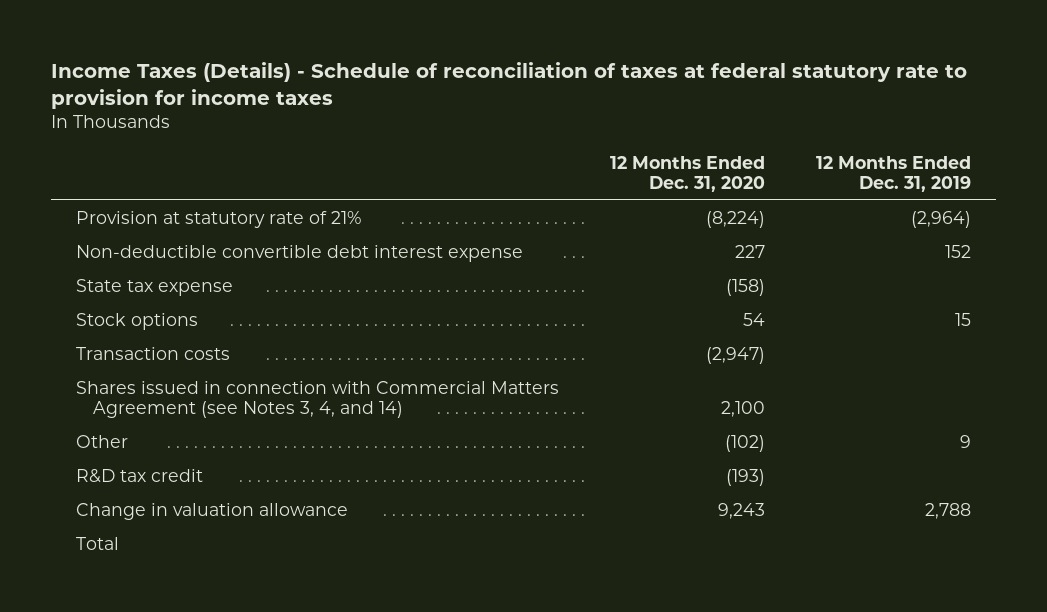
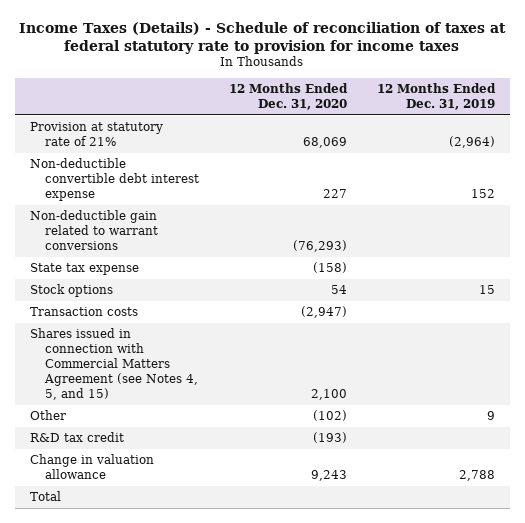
[705,211,765,229] (8,224) -> [302,137,347,149] 68,069
none -> [29,210,158,251] Non-deductible gain related to warrant conversions
[76,381,560,419] Shares issued in connection with Commercial Matters Agreement (see Notes 3, 4, and 14) -> [29,328,198,400] Shares issued in connection with Commercial Matters Agreement (see Notes 4, 5, and 15)

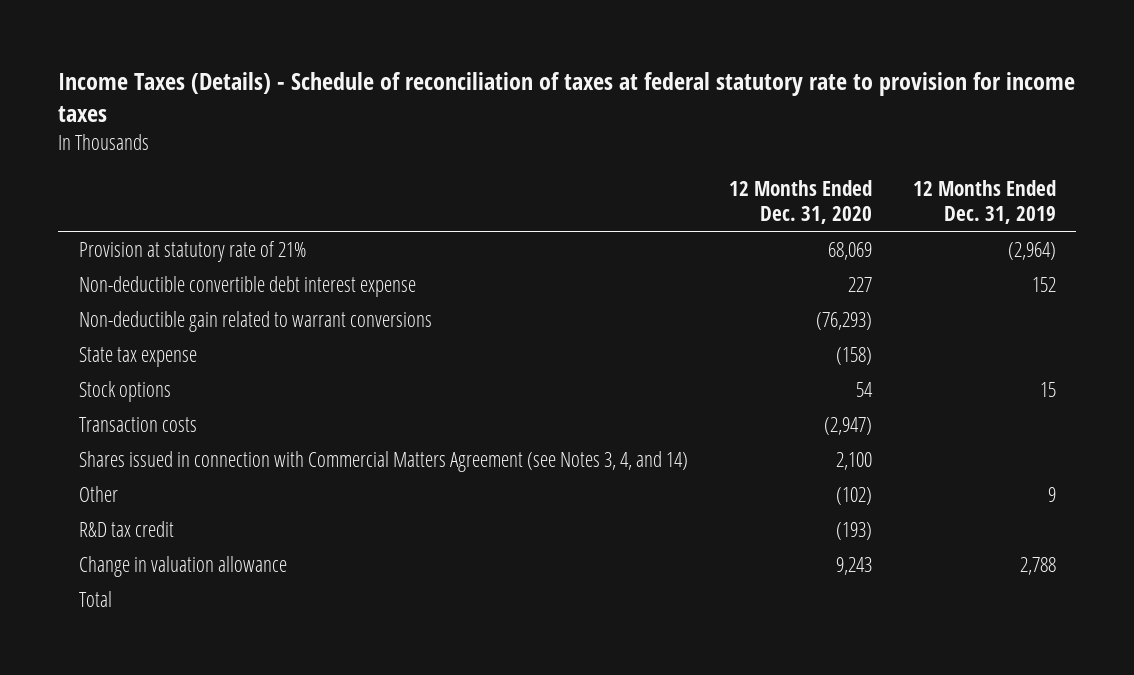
[29,328,198,400] Shares issued in connection with Commercial Matters Agreement (see Notes 4, 5, and 15) -> [78,450,688,472] Shares issued in connection with Commercial Matters Agreement (see Notes 3, 4, and 14)

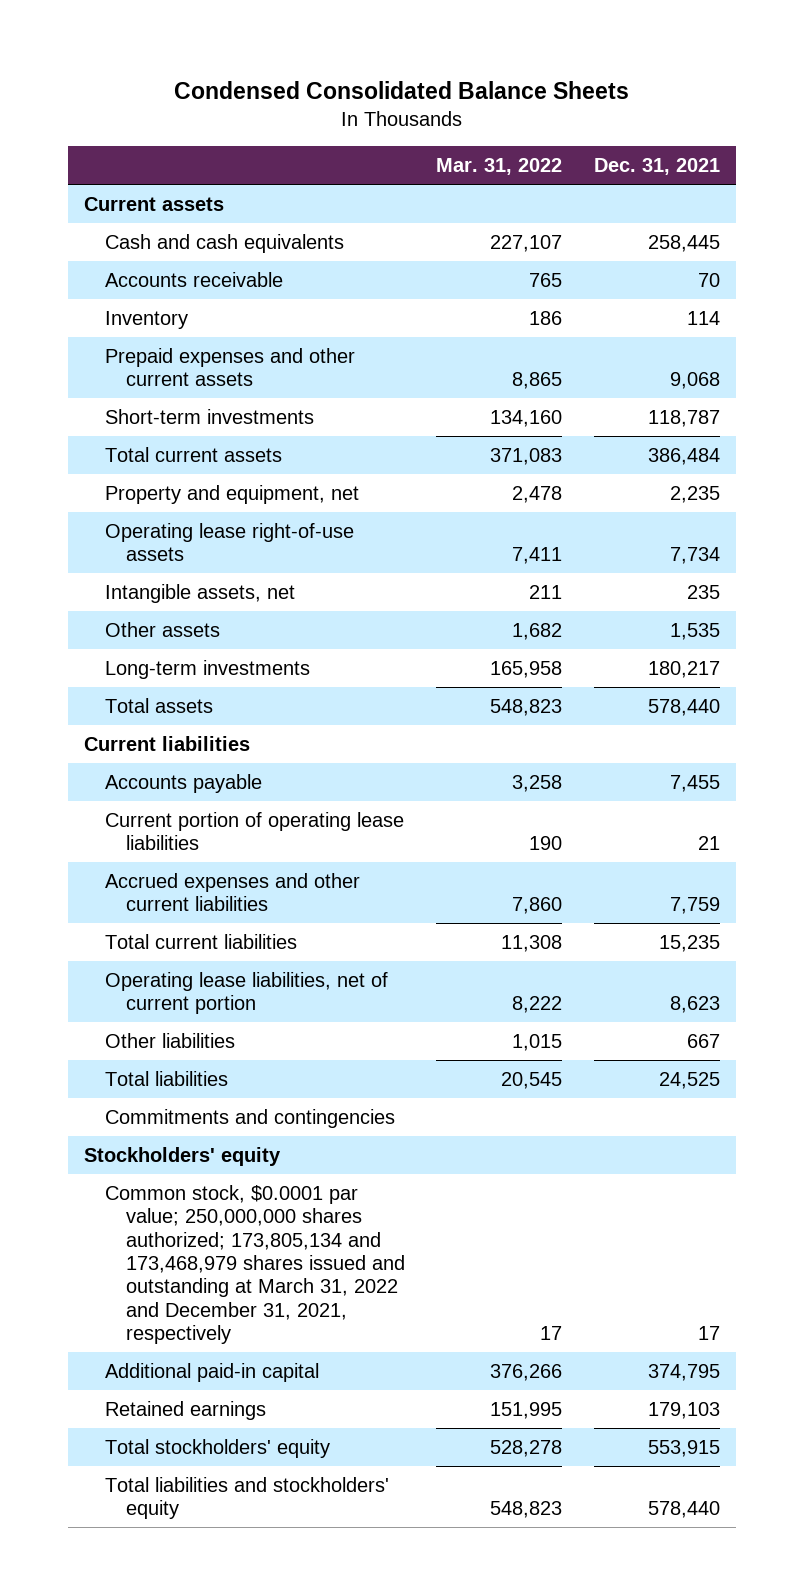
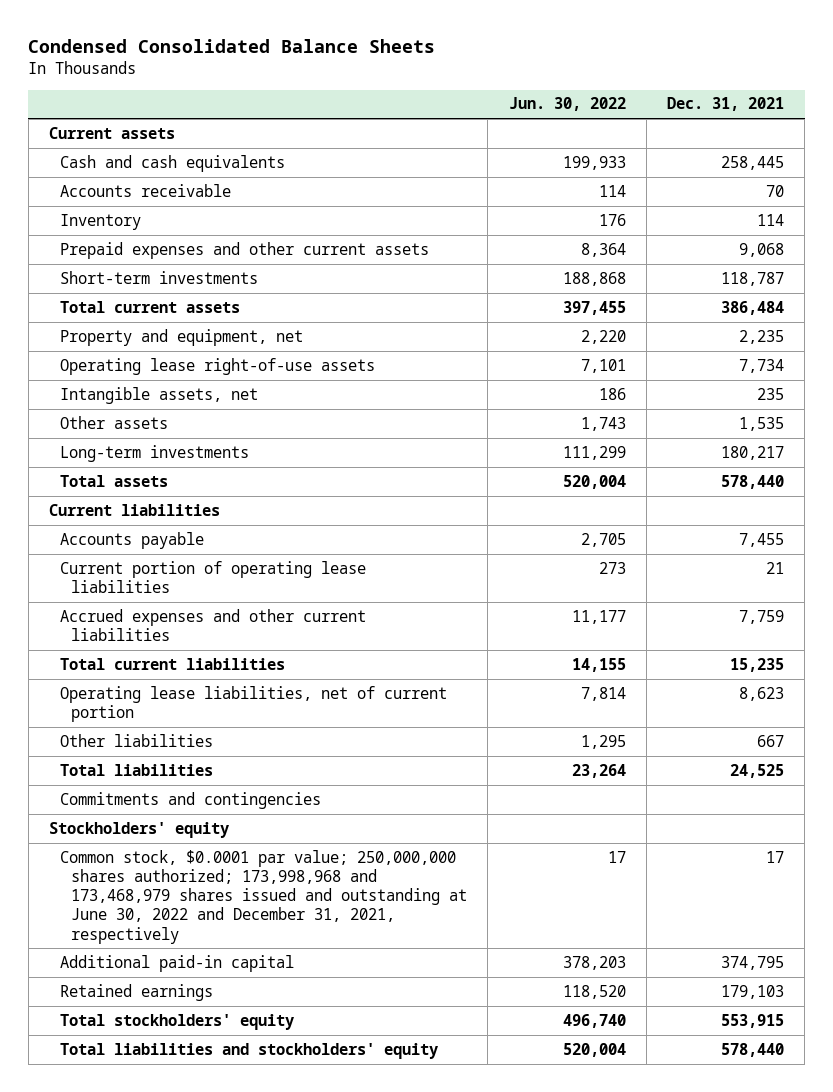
[436,158,563,176] Mar. 31, 2022 -> none
none -> [508,97,626,112] Jun. 30, 2022
[104,1184,405,1345] Common stock, $0.0001 par value; 250,000,000 shares authorized; 173,805,134 and 173,468,979 shares issued and outstanding at March 31, 2022 and December 31, 2021, respectively -> [60,849,468,944] Common stock, $0.0001 par value; 250,000,000 shares authorized; 173,998,968 and 173,468,979 shares issued and outstanding at June 30, 2022 and December 31, 2021, respectively

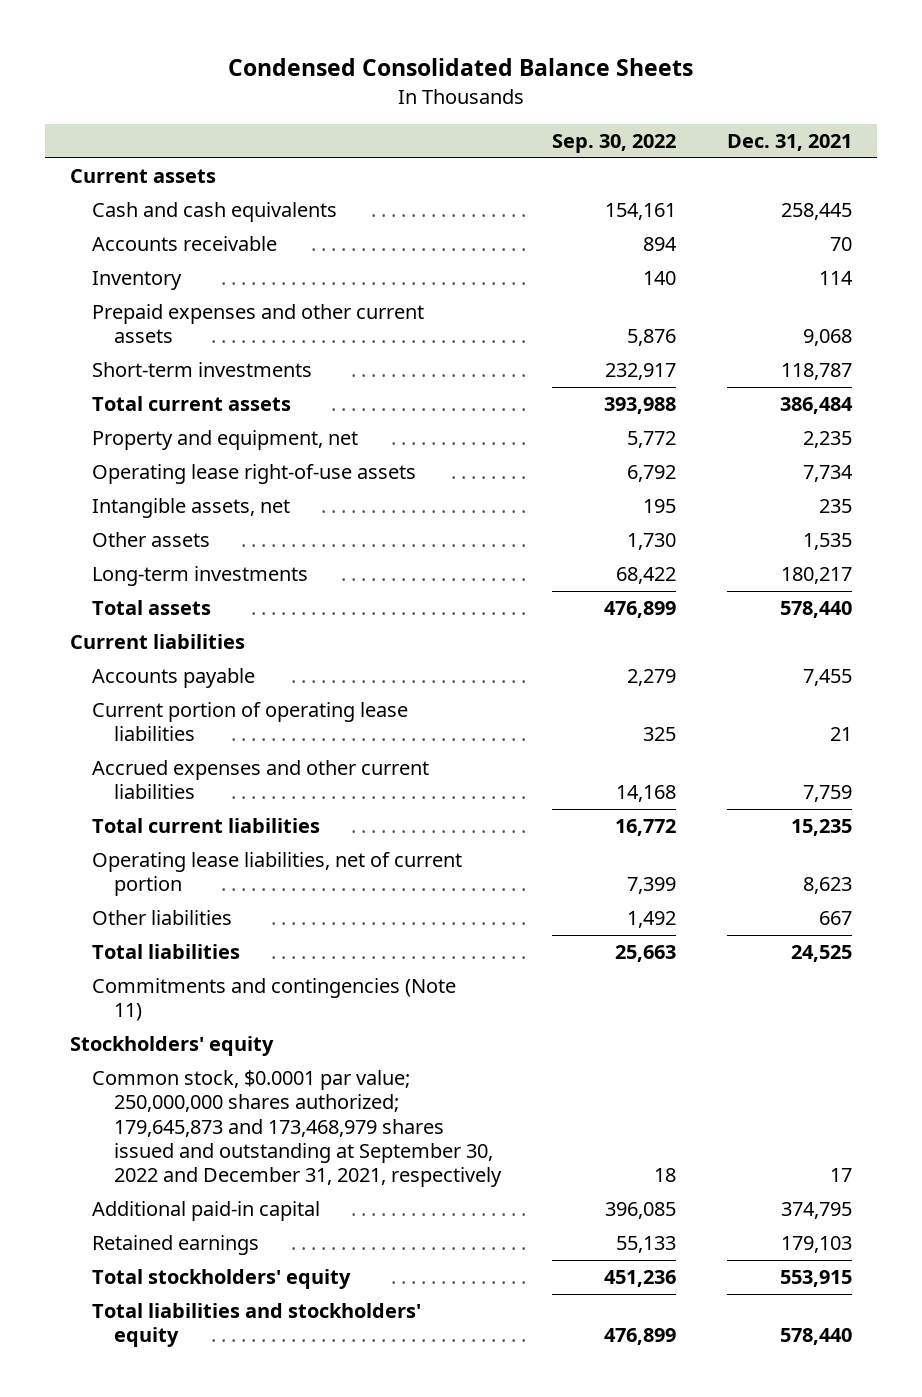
[508,97,626,112] Jun. 30, 2022 -> none
none -> [551,133,676,153] Sep. 30, 2022
[60,791,322,809] Commitments and contingencies -> [92,978,457,1022] Commitments and contingencies (Note 11)
[60,849,468,944] Common stock, $0.0001 par value; 250,000,000 shares authorized; 173,998,968 and 173,468,979 shares issued and outstanding at June 30, 2022 and December 31, 2021, respectively -> [92,1070,502,1188] Common stock, $0.0001 par value; 250,000,000 shares authorized; 179,645,873 and 173,468,979 shares issued and outstanding at September 30, 2022 and December 31, 2021, respectively

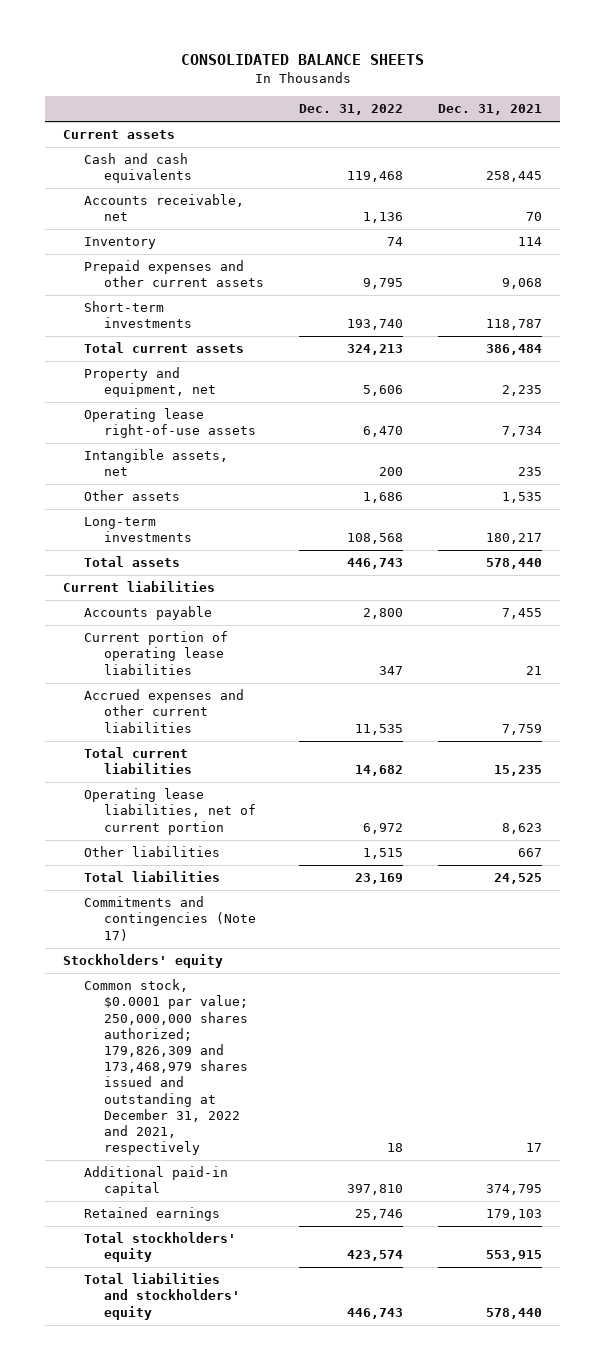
[227,58,693,77] Condensed Consolidated Balance Sheets -> [180,54,424,66] CONSOLIDATED BALANCE SHEETS
[551,133,676,153] Sep. 30, 2022 -> none
none -> [299,104,404,116] Dec. 31, 2022
[92,236,278,252] Accounts receivable -> [83,194,244,222] Accounts receivable, net
[92,978,457,1022] Commitments and contingencies (Note 11) -> [83,896,257,941] Commitments and contingencies (Note 17)
[92,1070,502,1188] Common stock, $0.0001 par value; 250,000,000 shares authorized; 179,645,873 and 173,468,979 shares issued and outstanding at September 30, 2022 and December 31, 2021, respectively -> [83,979,249,1156] Common stock, $0.0001 par value; 250,000,000 shares authorized; 179,826,309 and 173,468,979 shares issued and outstanding at December 31, 2022 and 2021, respectively

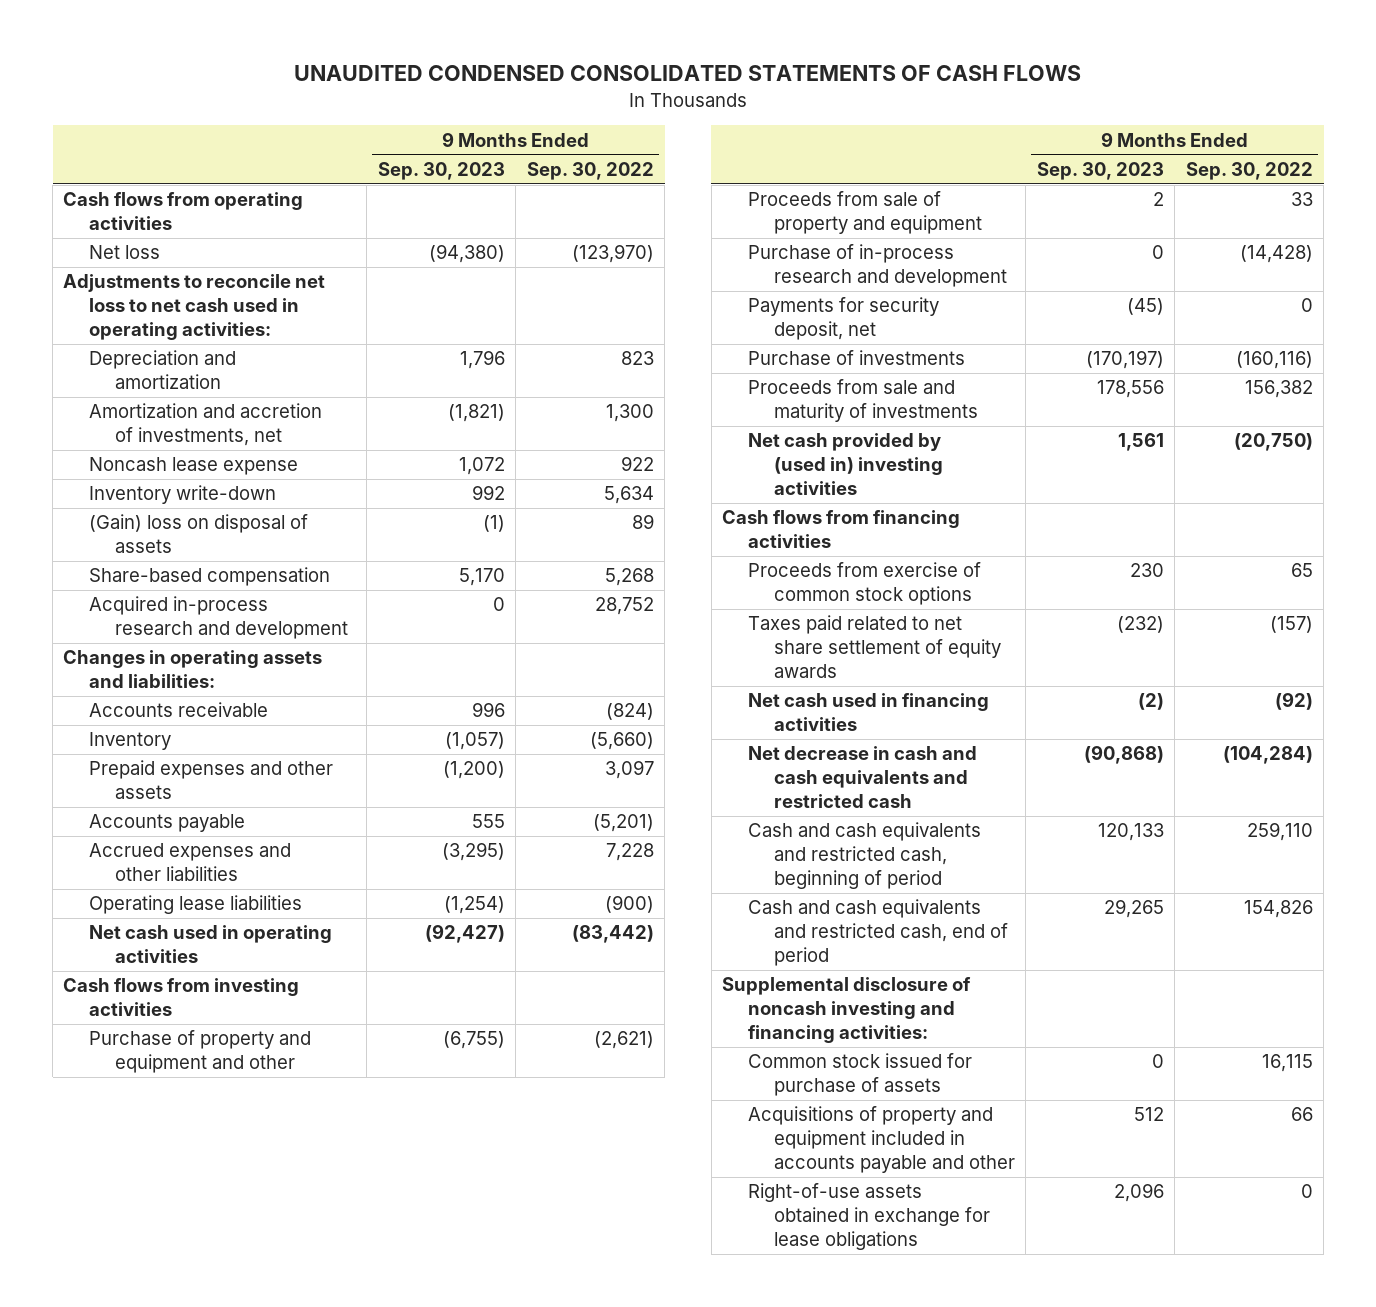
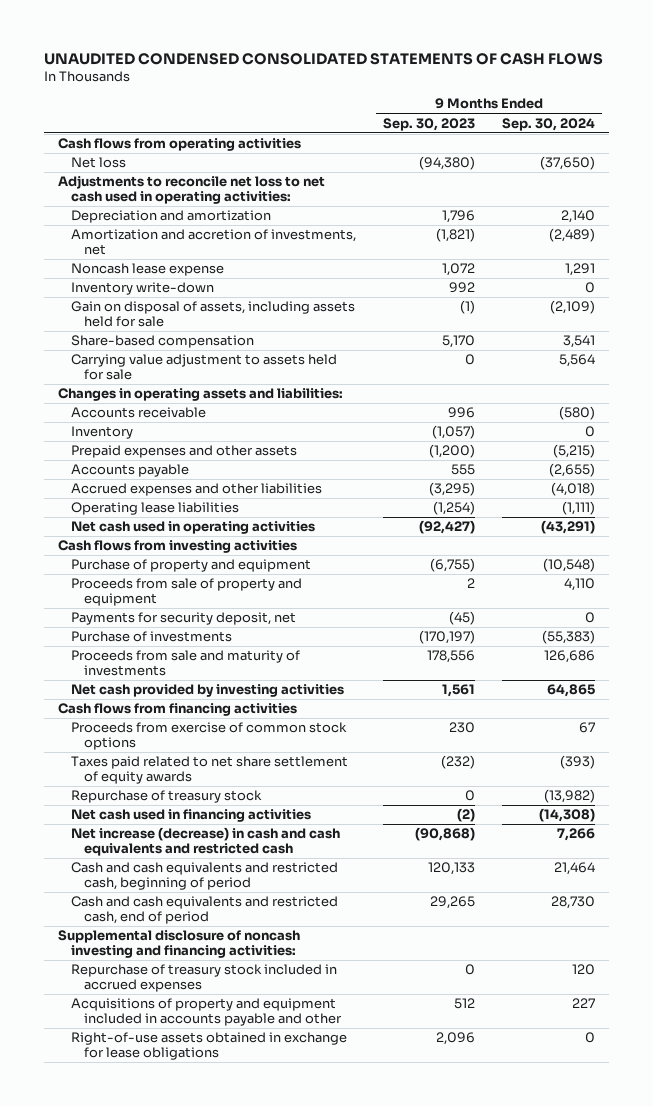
[526,162,654,181] Sep. 30, 2022 -> none
none -> [502,117,596,131] Sep. 30, 2024
[89,514,309,554] (Gain) loss on disposal of assets -> [70,301,355,328] Gain on disposal of assets, including assets held for sale
[89,596,349,640] Acquired in-process research and development -> none
none -> [70,354,337,381] Carrying value adjustment to assets held for sale
[89,1030,312,1074] Purchase of property and equipment and other -> [70,559,311,573] Purchase of property and equipment
[748,244,1007,288] Purchase of in-process research and development -> none
[748,433,943,495] Net cash provided by (used in) investing activities -> [70,684,344,698] Net cash provided by investing activities
none -> [70,790,262,804] Repurchase of treasury stock
[748,746,978,808] Net decrease in cash and cash equivalents and restricted cash -> [70,827,340,857] Net increase (decrease) in cash and cash equivalents and restricted cash
[748,1053,973,1097] Common stock issued for purchase of assets -> none
none -> [70,964,337,993] Repurchase of treasury stock included in accrued expenses

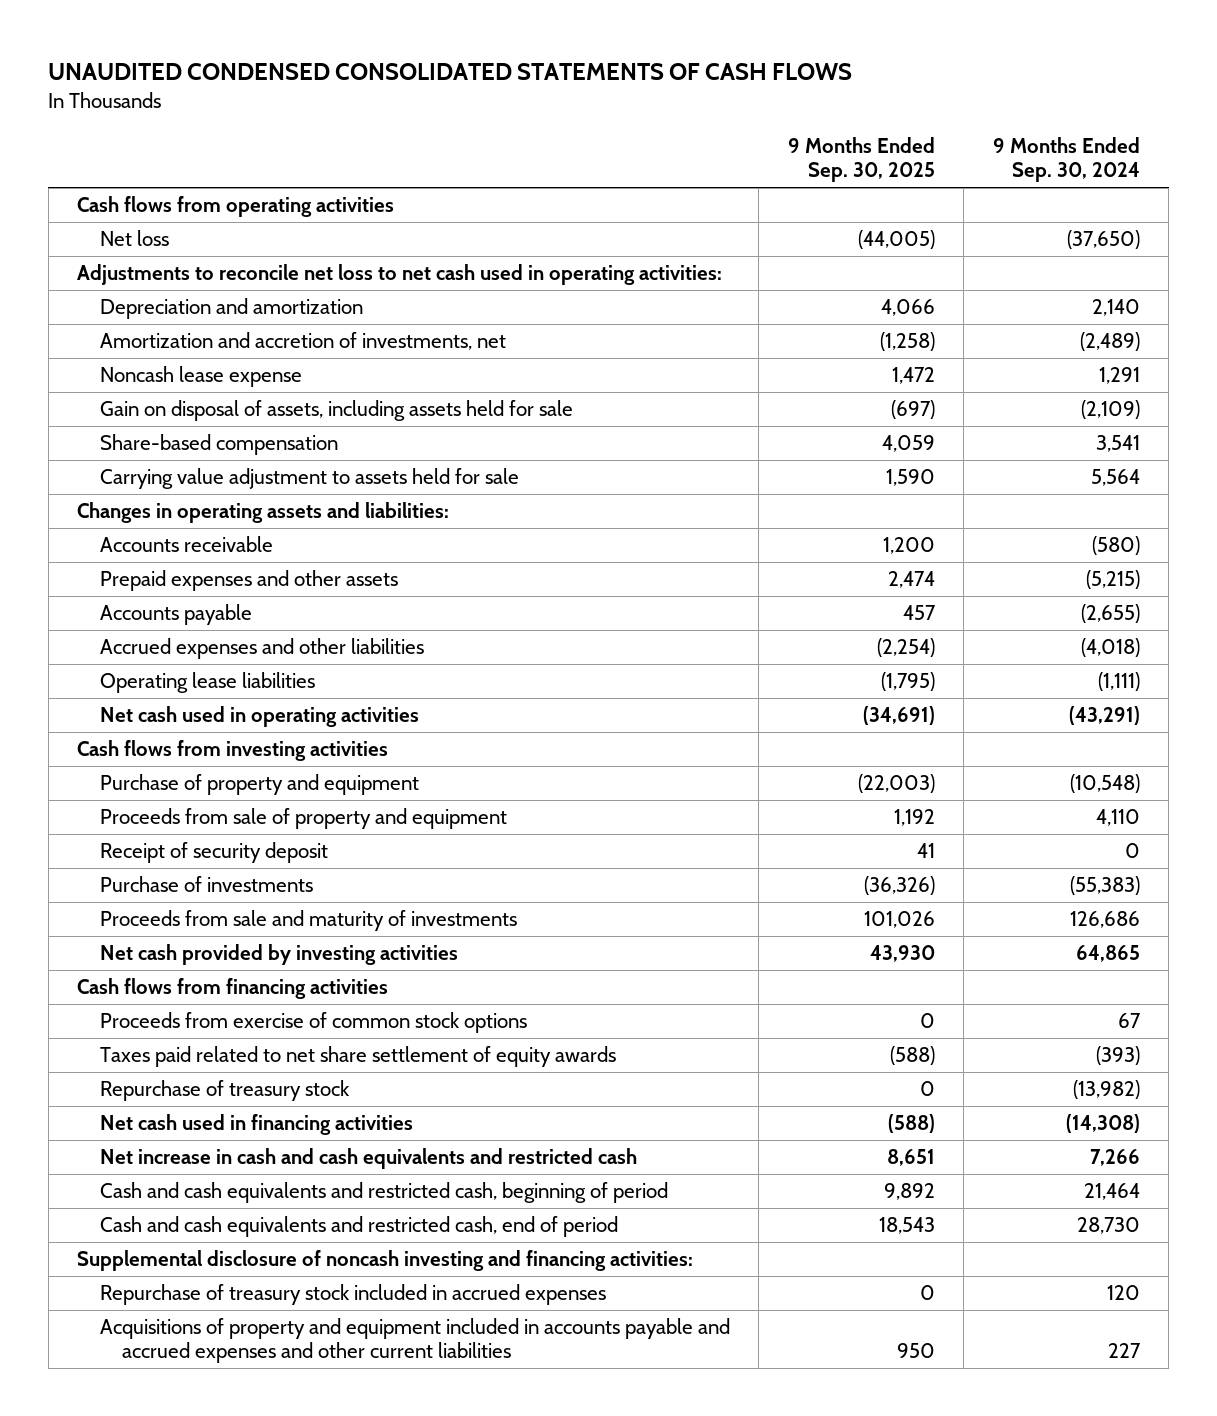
[383,117,476,131] Sep. 30, 2023 -> none
none -> [787,137,935,183] 9 Months Ended Sep. 30, 2025
[70,282,214,296] Inventory write-down -> none
[70,426,133,440] Inventory -> none
[70,612,296,626] Payments for security deposit, net -> none
none -> [99,842,328,864] Receipt of security deposit
[70,827,340,857] Net increase (decrease) in cash and cash equivalents and restricted cash -> [99,1148,637,1170] Net increase in cash and cash equivalents and restricted cash
[70,1032,347,1061] Right-of-use assets obtained in exchange for lease obligations -> none
[70,998,343,1027] Acquisitions of property and equipment included in accounts payable and other -> [99,1318,730,1364] Acquisitions of property and equipment included in accounts payable and accrued expenses and other current liabilities

